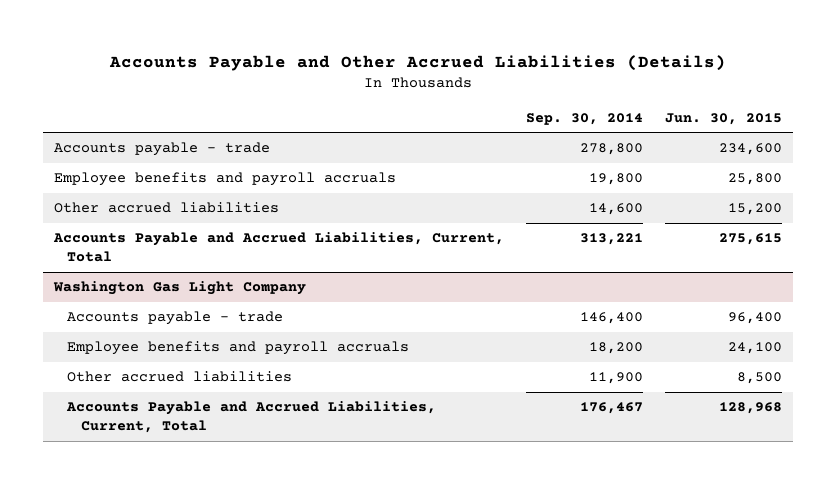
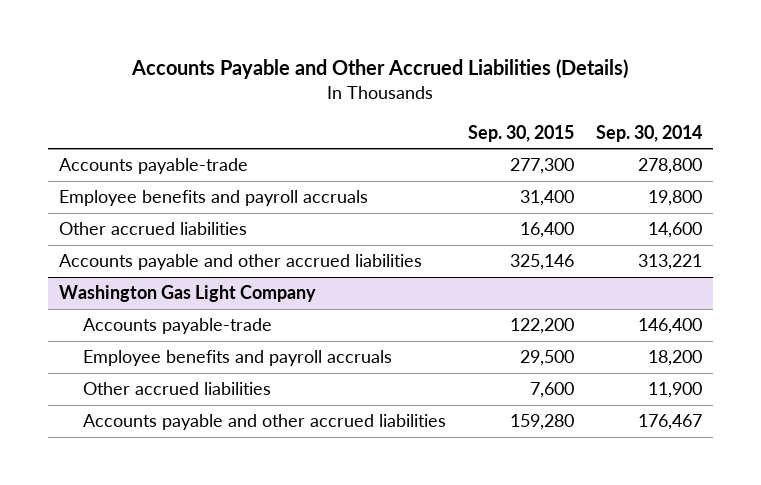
[664,112,782,125] Jun. 30, 2015 -> none
none -> [467,124,574,142] Sep. 30, 2015
[53,142,270,157] Accounts payable - trade -> [59,158,249,175] Accounts payable-trade
[52,232,504,263] Accounts Payable and Accrued Liabilities, Current, Total -> [59,254,423,271] Accounts payable and other accrued liabilities
[67,311,284,326] Accounts payable - trade -> [82,318,272,335] Accounts payable-trade
[66,401,437,434] Accounts Payable and Accrued Liabilities, Current, Total -> [82,414,446,431] Accounts payable and other accrued liabilities

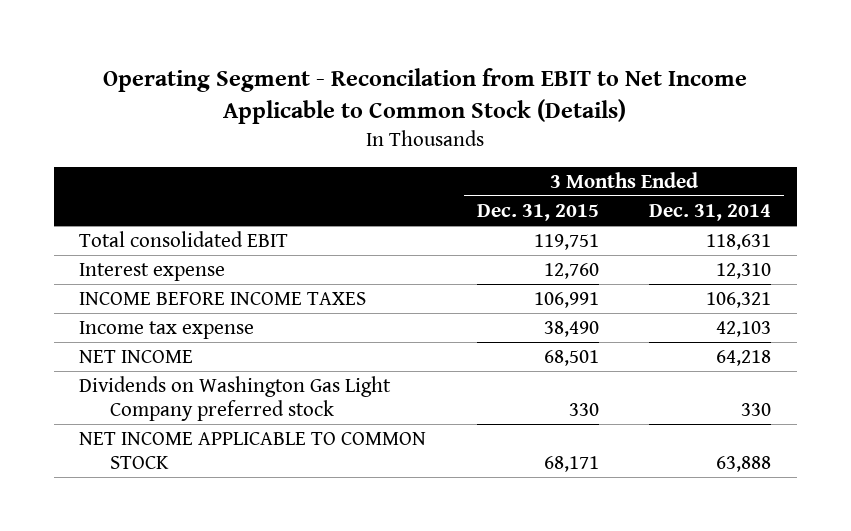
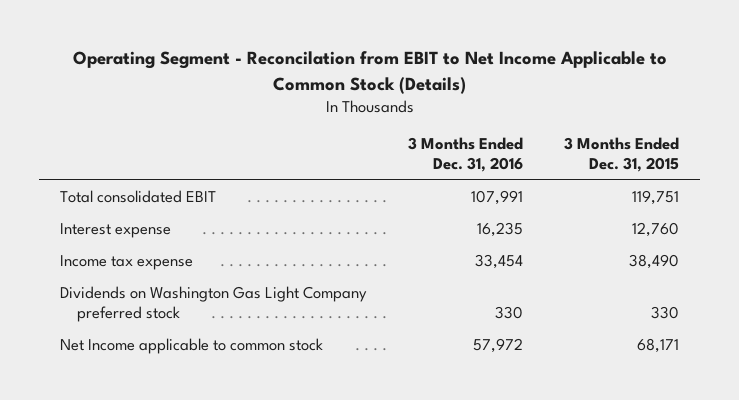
[649,203,772,221] Dec. 31, 2014 -> none
none -> [408,137,524,173] 3 Months Ended Dec. 31, 2016
[79,292,367,306] INCOME BEFORE INCOME TAXES -> none
[79,350,194,364] NET INCOME -> none
[79,432,427,469] NET INCOME APPLICABLE TO COMMON STOCK -> [59,338,323,355] Net Income applicable to common stock

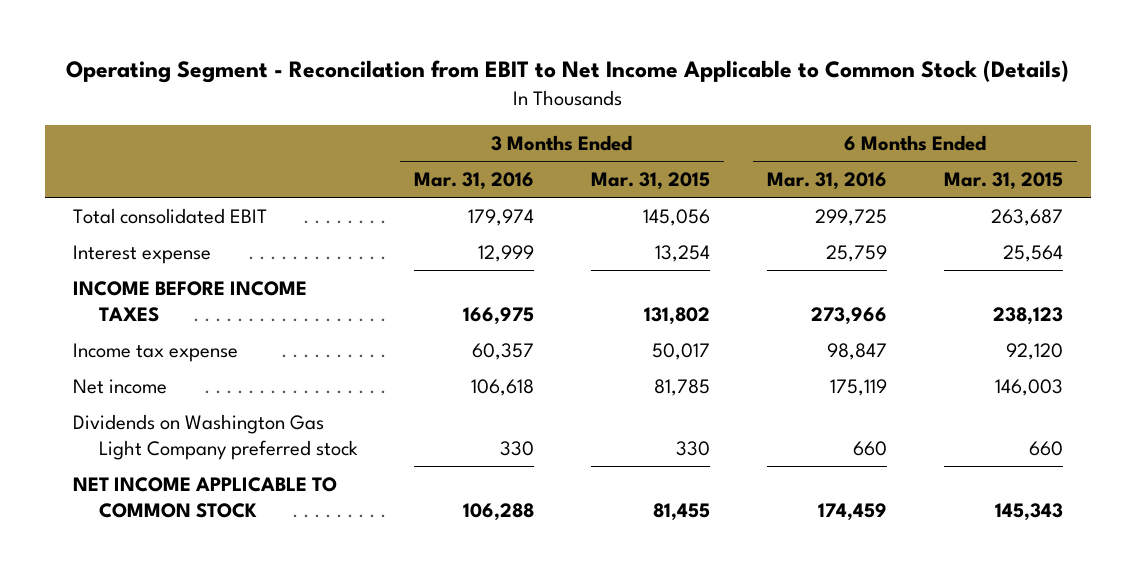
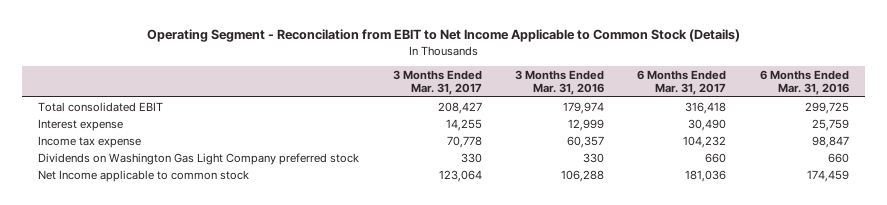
[591,172,711,191] Mar. 31, 2015 -> none
[943,172,1063,191] Mar. 31, 2015 -> none
none -> [392,69,482,95] 3 Months Ended Mar. 31, 2017
none -> [637,69,727,95] 6 Months Ended Mar. 31, 2017
[73,280,308,322] INCOME BEFORE INCOME TAXES -> none
[73,378,168,394] Net income -> none
[73,476,338,518] NET INCOME APPLICABLE TO COMMON STOCK -> [38,169,250,182] Net Income applicable to common stock

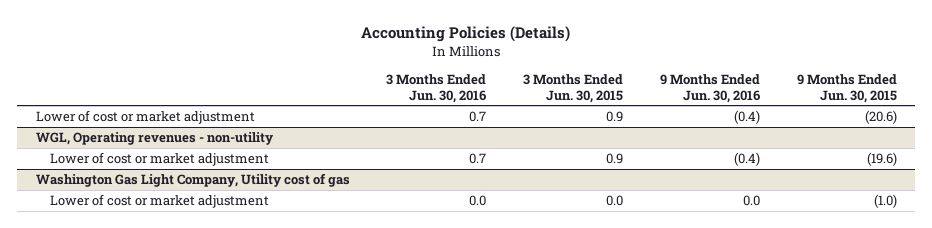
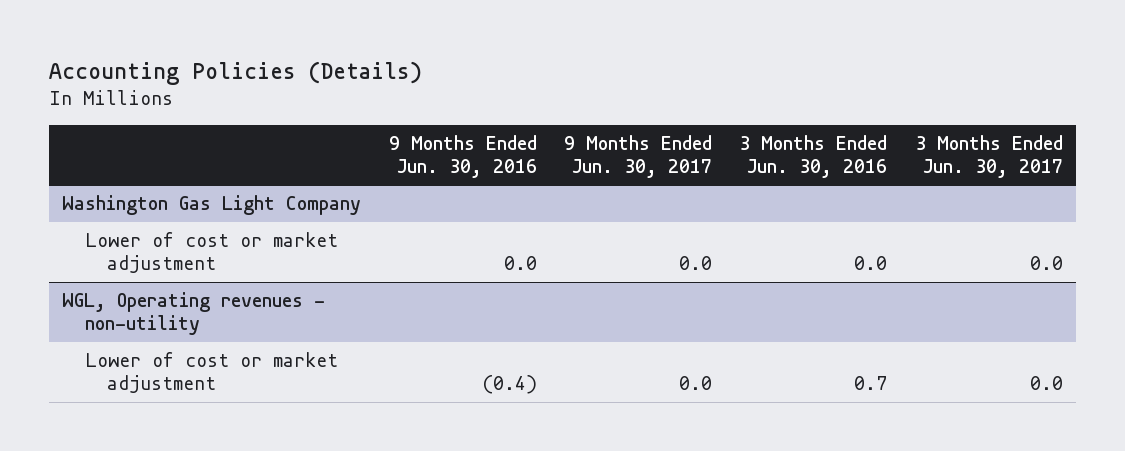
[523,74,624,103] 3 Months Ended Jun. 30, 2015 -> none
[796,74,897,103] 9 Months Ended Jun. 30, 2015 -> none
none -> [563,134,712,178] 9 Months Ended Jun. 30, 2017
none -> [914,134,1063,178] 3 Months Ended Jun. 30, 2017
none -> [62,195,362,216] Washington Gas Light Company
[469,111,487,123] 0.7 -> [854,255,888,270] 0.0
[733,110,760,125] (0.4) -> [503,255,537,270] 0.0
[35,173,350,188] Washington Gas Light Company, Utility cost of gas -> none
[50,194,270,209] Lower of cost or market adjustment -> none

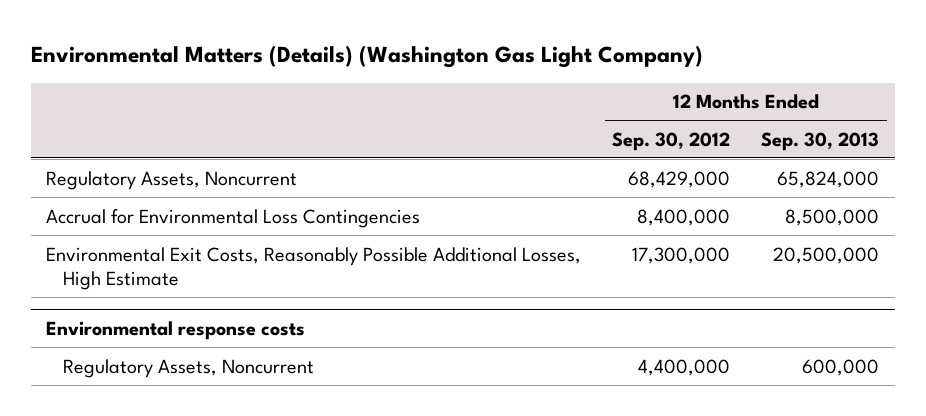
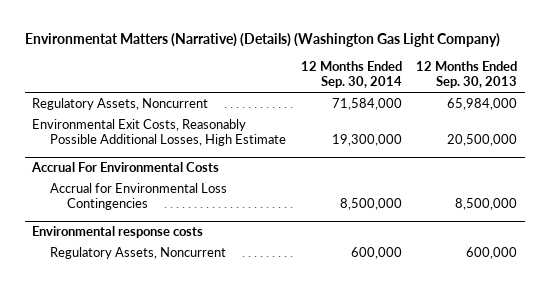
[30,45,703,69] Environmental Matters (Details) (Washington Gas Light Company) -> [25,33,501,48] Environmentat Matters (Narrative) (Details) (Washington Gas Light Company)
[612,131,731,151] Sep. 30, 2012 -> none
none -> [300,61,402,89] 12 Months Ended Sep. 30, 2014
[46,208,421,228] Accrual for Environmental Loss Contingencies -> none
[777,170,880,188] 65,824,000 -> [447,97,518,110] 65,984,000
none -> [31,162,220,173] Accrual For Environmental Costs
none -> [49,182,227,211] Accrual for Environmental Loss Contingencies

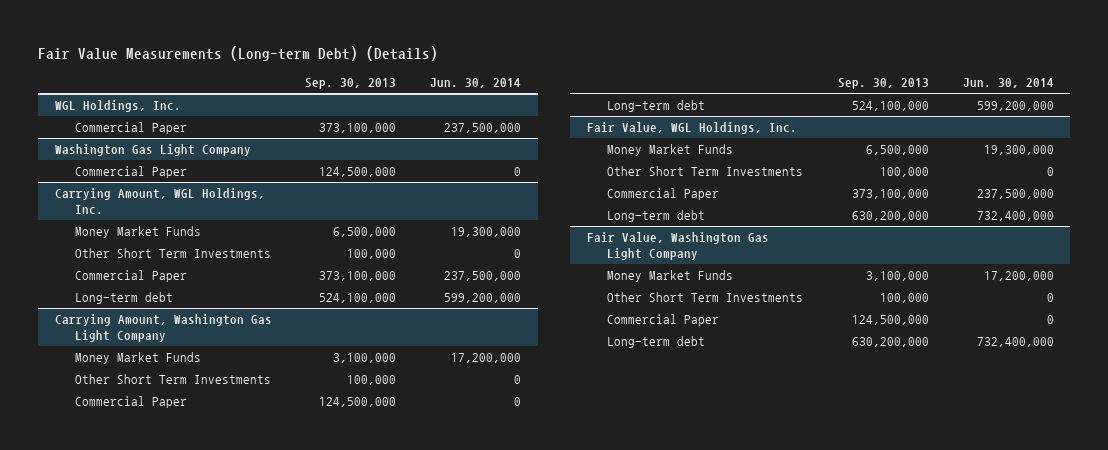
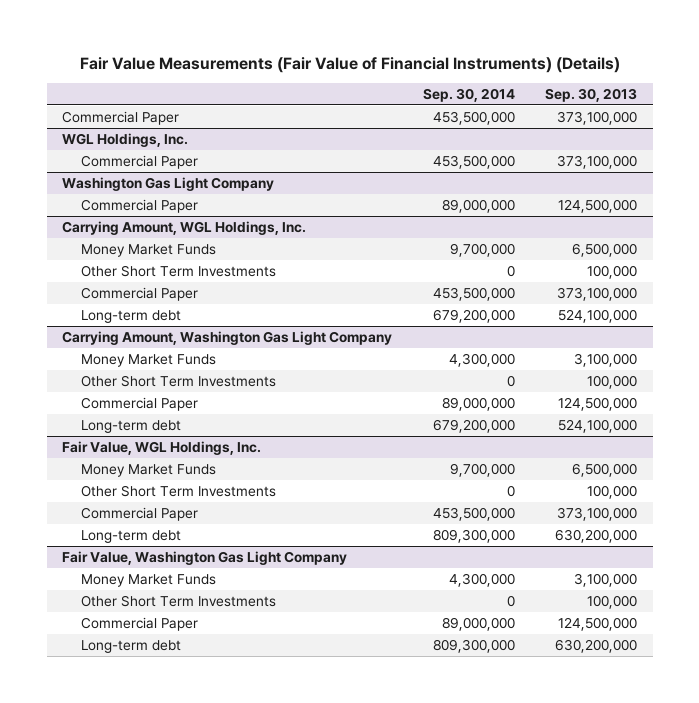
[37,46,438,62] Fair Value Measurements (Long-term Debt) (Details) -> [79,56,620,73] Fair Value Measurements (Fair Value of Financial Instruments) (Details)
[429,78,521,89] Jun. 30, 2014 -> none
none -> [422,87,515,102] Sep. 30, 2014
none -> [62,111,180,126] Commercial Paper

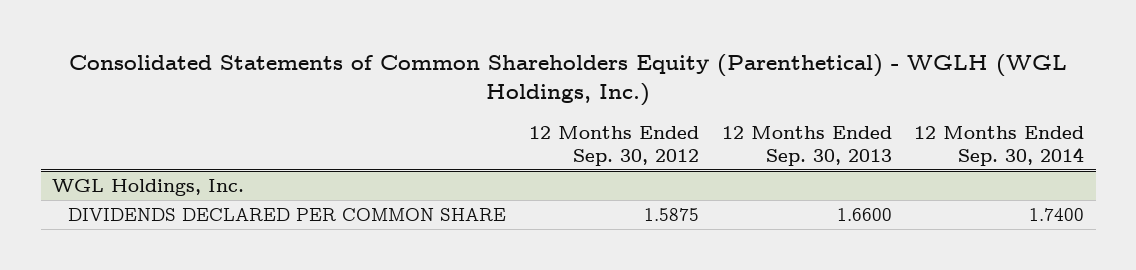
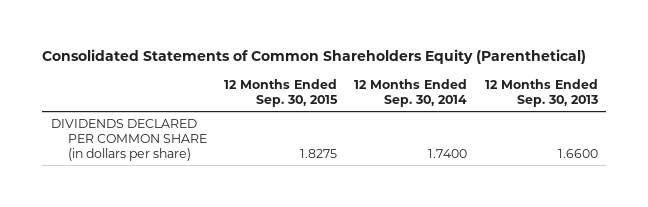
[69,53,1068,106] Consolidated Statements of Common Shareholders Equity (Parenthetical) - WGLH (WGL Holdings, Inc.) -> [41,49,586,65] Consolidated Statements of Common Shareholders Equity (Parenthetical)
[528,125,699,166] 12 Months Ended Sep. 30, 2012 -> none
none -> [224,79,339,108] 12 Months Ended Sep. 30, 2015
[51,179,244,197] WGL Holdings, Inc. -> none
[68,208,507,222] DIVIDENDS DECLARED PER COMMON SHARE -> [50,118,208,161] DIVIDENDS DECLARED PER COMMON SHARE (in dollars per share)

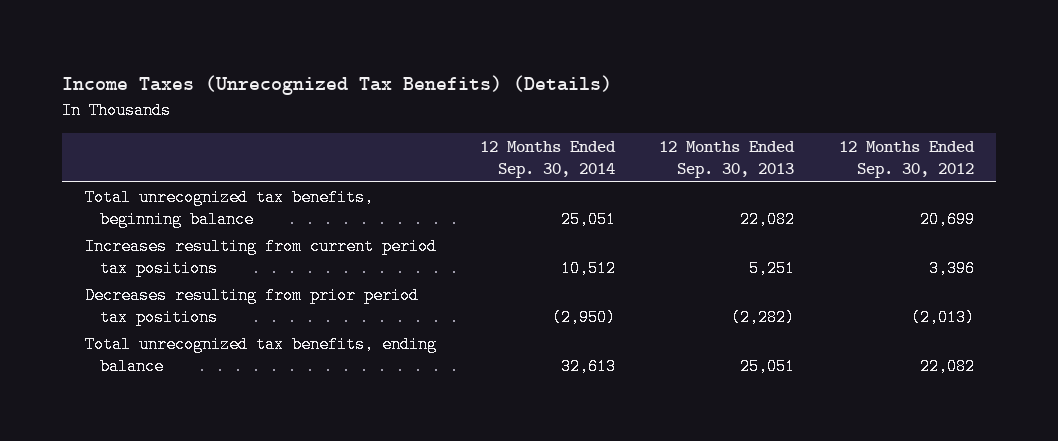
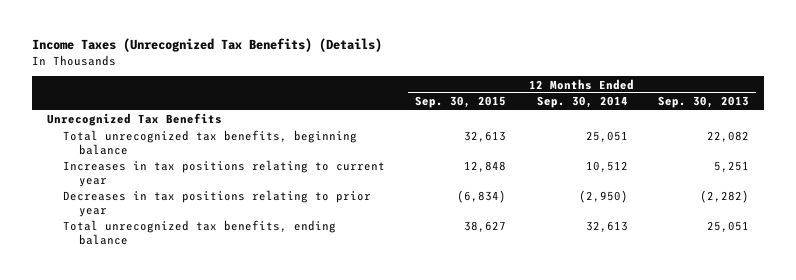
[838,140,975,178] 12 Months Ended Sep. 30, 2012 -> none
none -> [415,96,507,109] Sep. 30, 2015
none -> [46,113,222,127] Unrecognized Tax Benefits
[84,238,437,277] Increases resulting from current period tax positions -> [63,160,386,188] Increases in tax positions relating to current year
[84,287,419,326] Decreases resulting from prior period tax positions -> [63,190,372,218] Decreases in tax positions relating to prior year

